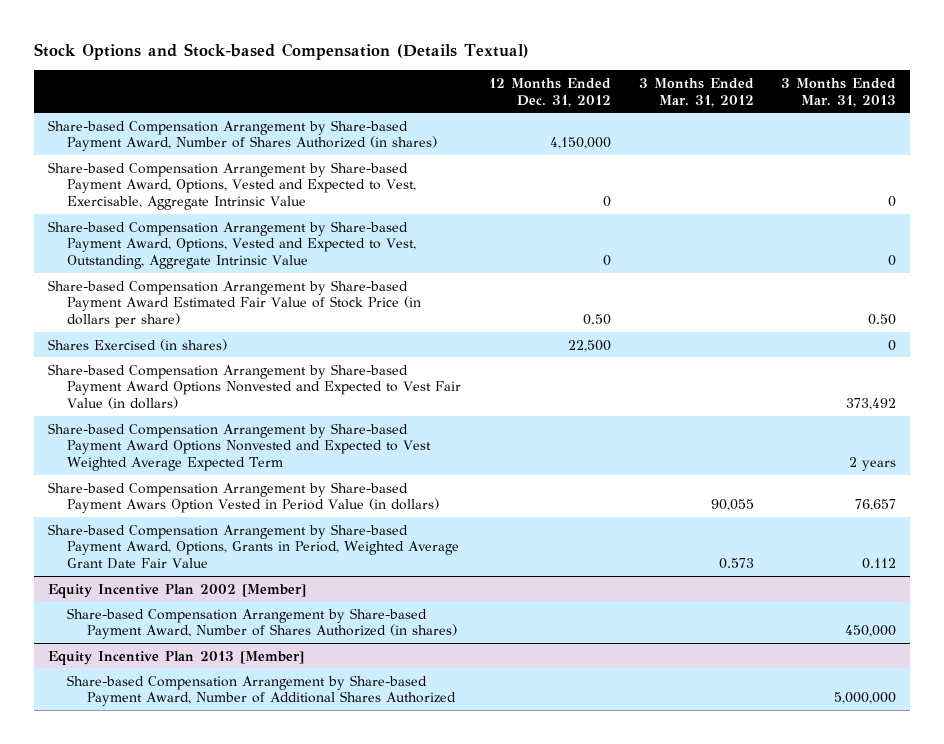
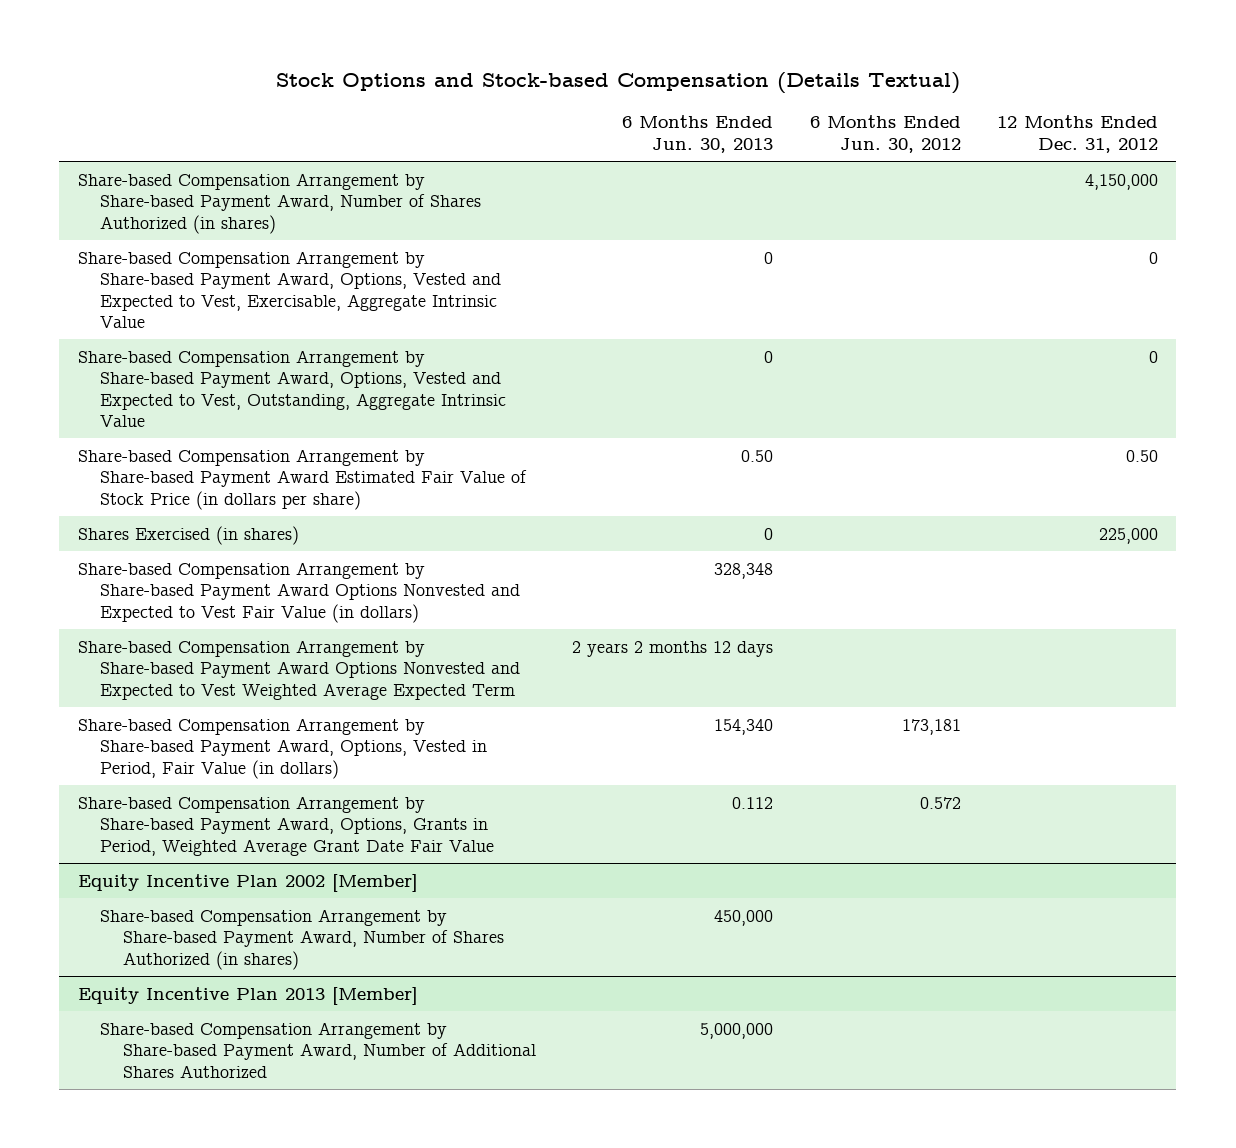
[638,78,754,107] 3 Months Ended Mar. 31, 2012 -> none
[781,78,897,107] 3 Months Ended Mar. 31, 2013 -> none
none -> [622,115,774,153] 6 Months Ended Jun. 30, 2013
none -> [809,115,961,153] 6 Months Ended Jun. 30, 2012
[567,339,611,352] 22,500 -> [1098,527,1158,544] 225,000
[48,481,440,514] Share-based Compensation Arrangement by Share-based Payment Awars Option Vested in Period Value (in dollars) -> [77,717,488,779] Share-based Compensation Arrangement by Share-based Payment Award, Options, Vested in Period, Fair Value (in dollars)

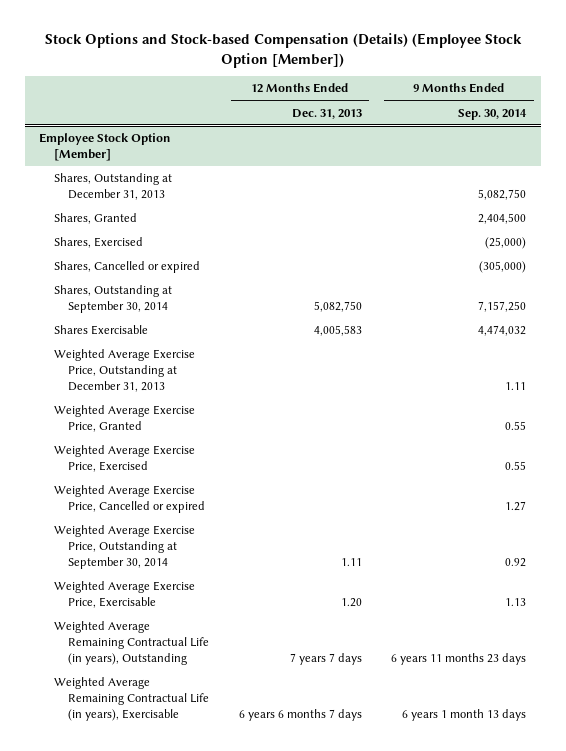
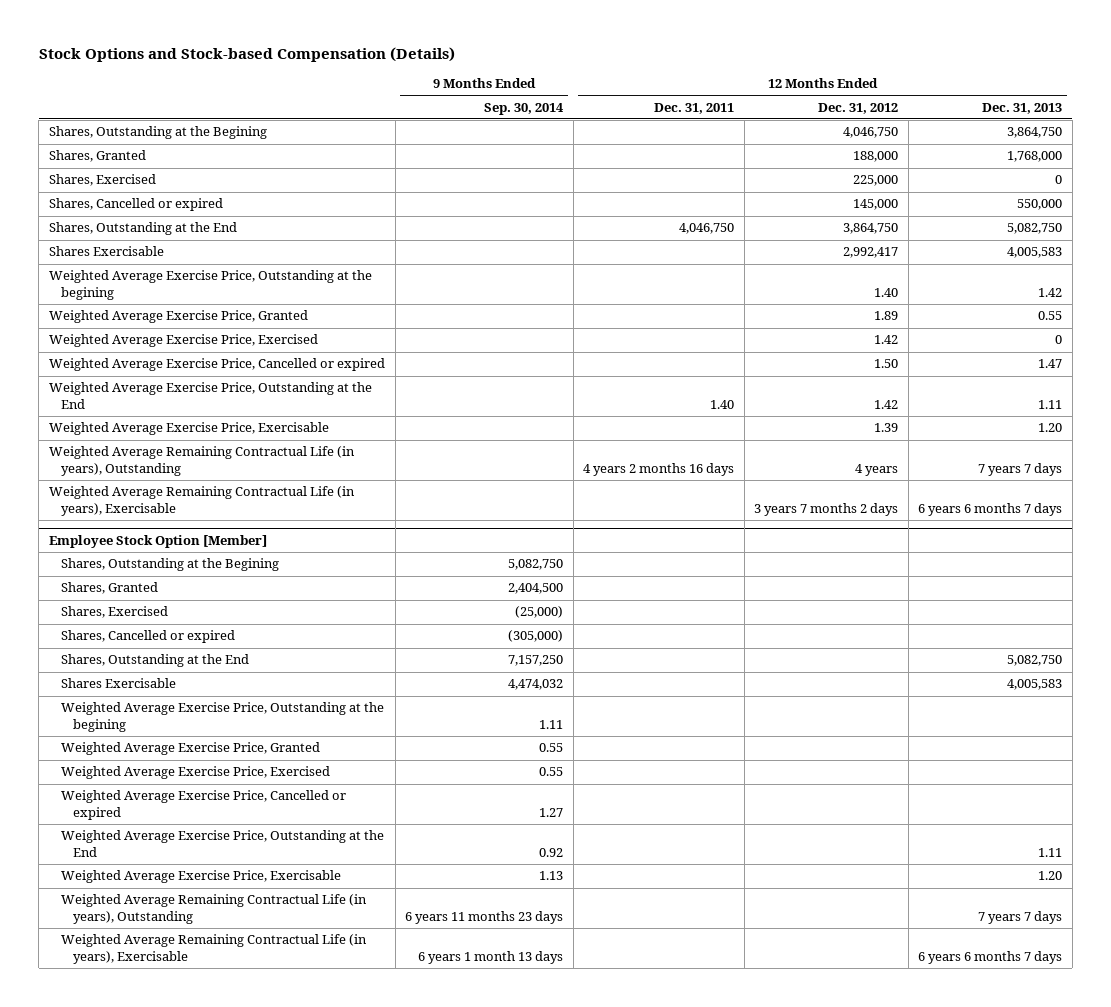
[44,33,522,68] Stock Options and Stock-based Compensation (Details) (Employee Stock Option [Member]) -> [38,46,455,62] Stock Options and Stock-based Compensation (Details)
none -> [654,102,735,114] Dec. 31, 2011
none -> [818,102,899,114] Dec. 31, 2012
none -> [49,126,268,140] Shares, Outstanding at the Begining
none -> [49,150,147,163] Shares, Granted
none -> [49,174,157,187] Shares, Exercised
none -> [49,198,224,212] Shares, Cancelled or expired
none -> [49,222,238,236] Shares, Outstanding at the End
none -> [49,246,165,257] Shares Exercisable
none -> [49,270,373,300] Weighted Average Exercise Price, Outstanding at the begining
none -> [49,310,309,324] Weighted Average Exercise Price, Granted
none -> [49,334,319,348] Weighted Average Exercise Price, Exercised
none -> [49,358,386,372] Weighted Average Exercise Price, Cancelled or expired
none -> [49,382,373,409] Weighted Average Exercise Price, Outstanding at the End
none -> [49,422,330,436] Weighted Average Exercise Price, Exercisable
none -> [49,446,356,476] Weighted Average Remaining Contractual Life (in years), Outstanding
none -> [49,486,356,516] Weighted Average Remaining Contractual Life (in years), Exercisable
[53,173,172,201] Shares, Outstanding at December 31, 2013 -> [60,558,279,572] Shares, Outstanding at the Begining
[53,285,172,314] Shares, Outstanding at September 30, 2014 -> [60,654,249,668] Shares, Outstanding at the End
[53,349,195,393] Weighted Average Exercise Price, Outstanding at December 31, 2013 -> [60,702,384,732] Weighted Average Exercise Price, Outstanding at the begining
[53,525,195,570] Weighted Average Exercise Price, Outstanding at September 30, 2014 -> [60,830,384,857] Weighted Average Exercise Price, Outstanding at the End

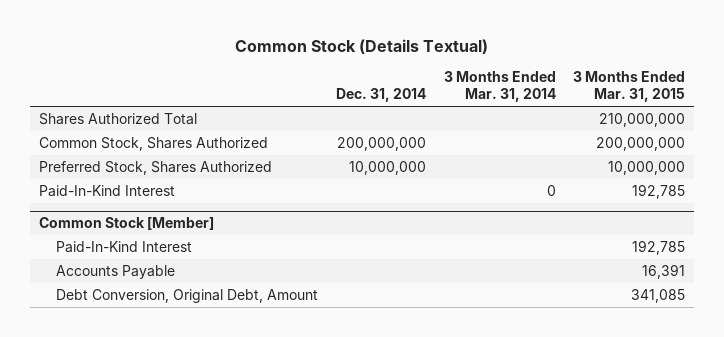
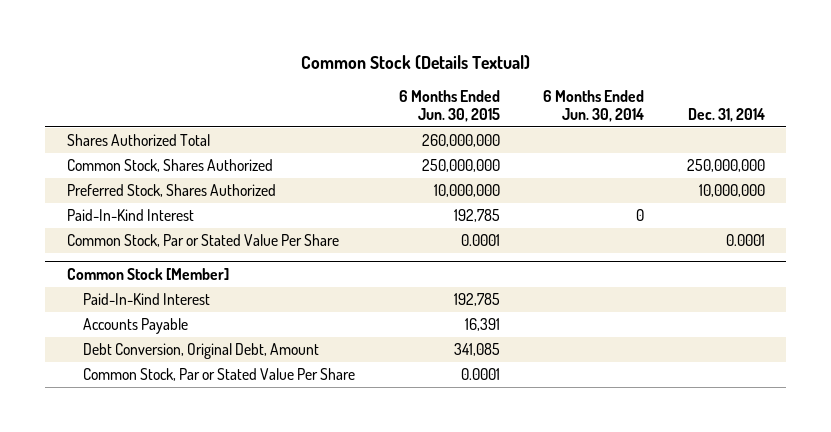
[443,71,556,103] 3 Months Ended Mar. 31, 2014 -> none
[573,71,686,103] 3 Months Ended Mar. 31, 2015 -> none
none -> [398,90,500,122] 6 Months Ended Jun. 30, 2015
none -> [542,90,644,122] 6 Months Ended Jun. 30, 2014
[336,136,426,151] 200,000,000 -> [686,159,765,173] 250,000,000
none -> [66,234,339,248] Common Stock, Par or Stated Value Per Share
none -> [83,368,356,382] Common Stock, Par or Stated Value Per Share

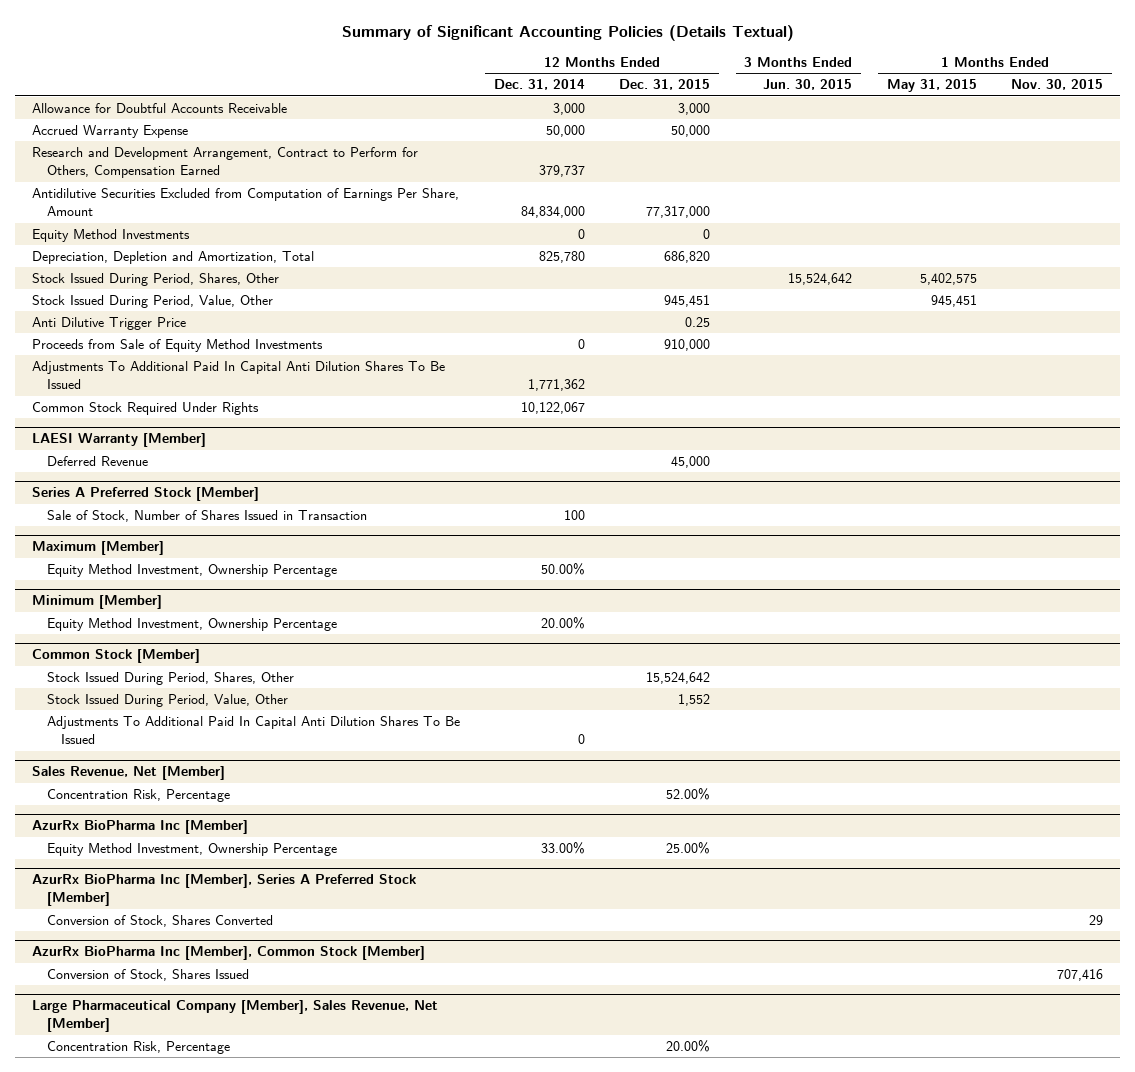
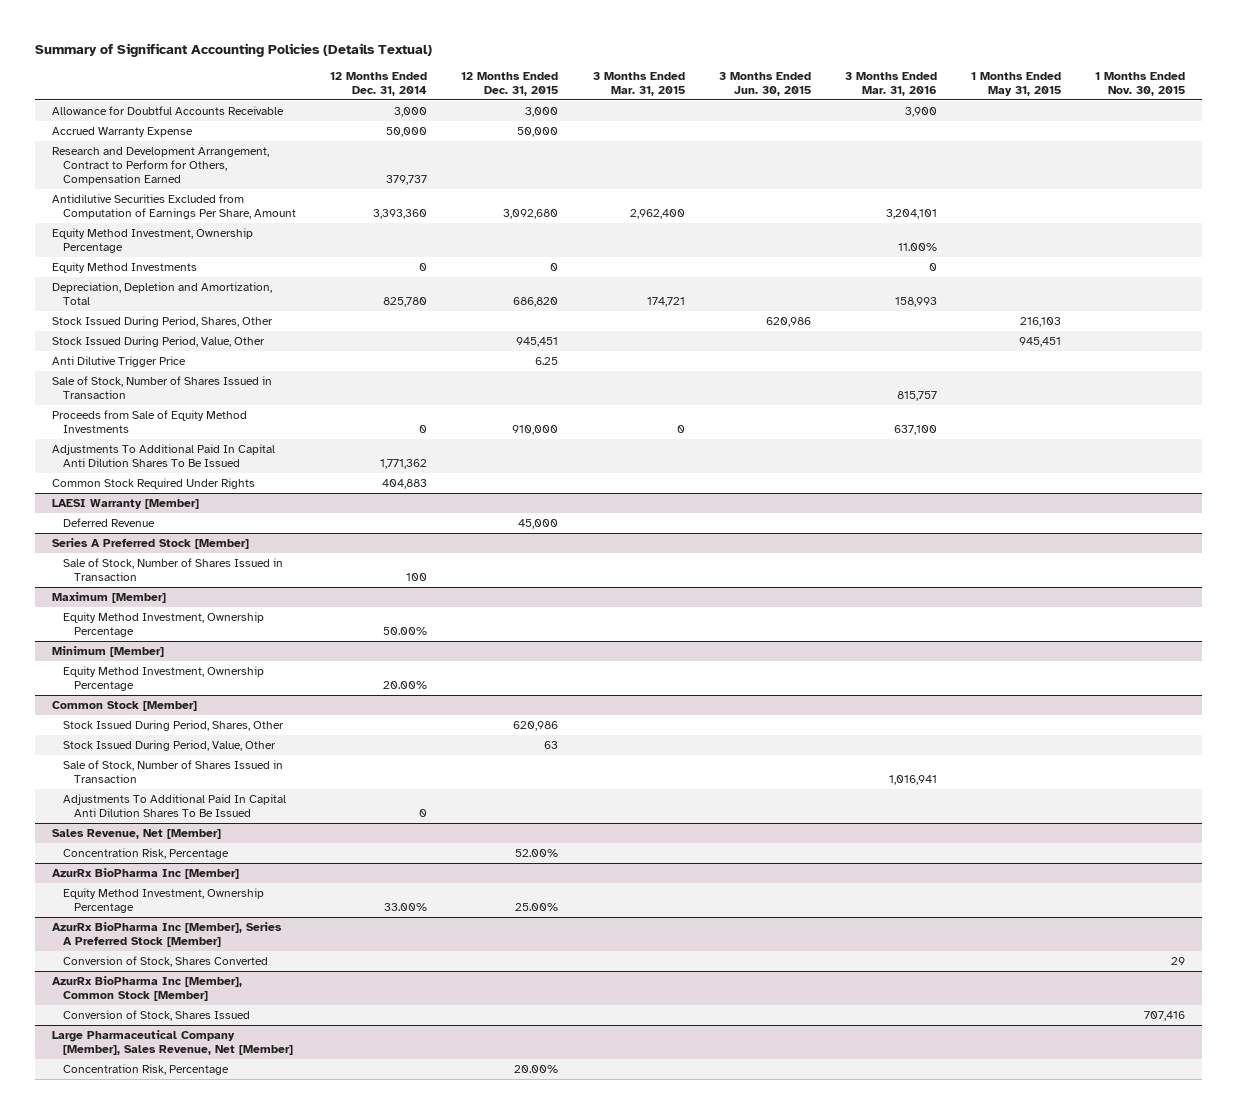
none -> [592,71,685,96] 3 Months Ended Mar. 31, 2015
none -> [844,71,937,96] 3 Months Ended Mar. 31, 2016
[520,206,585,219] 84,834,000 -> [373,209,428,220] 3,393,360
[646,206,711,219] 77,317,000 -> [503,209,559,220] 3,092,680
none -> [52,228,254,254] Equity Method Investment, Ownership Percentage
[788,273,853,286] 15,524,642 -> [765,317,811,328] 620,986
[919,273,977,286] 5,402,575 -> [1020,317,1062,328] 216,103
[685,317,711,328] 0.25 -> [535,357,559,366] 6.25
none -> [52,376,273,400] Sale of Stock, Number of Shares Issued in Transaction
[520,402,585,415] 10,122,067 -> [382,479,428,490] 404,883
[646,672,711,685] 15,524,642 -> [513,721,559,732] 620,986
[678,694,711,707] 1,552 -> [544,741,559,750] 63
none -> [63,760,284,784] Sale of Stock, Number of Shares Issued in Transaction

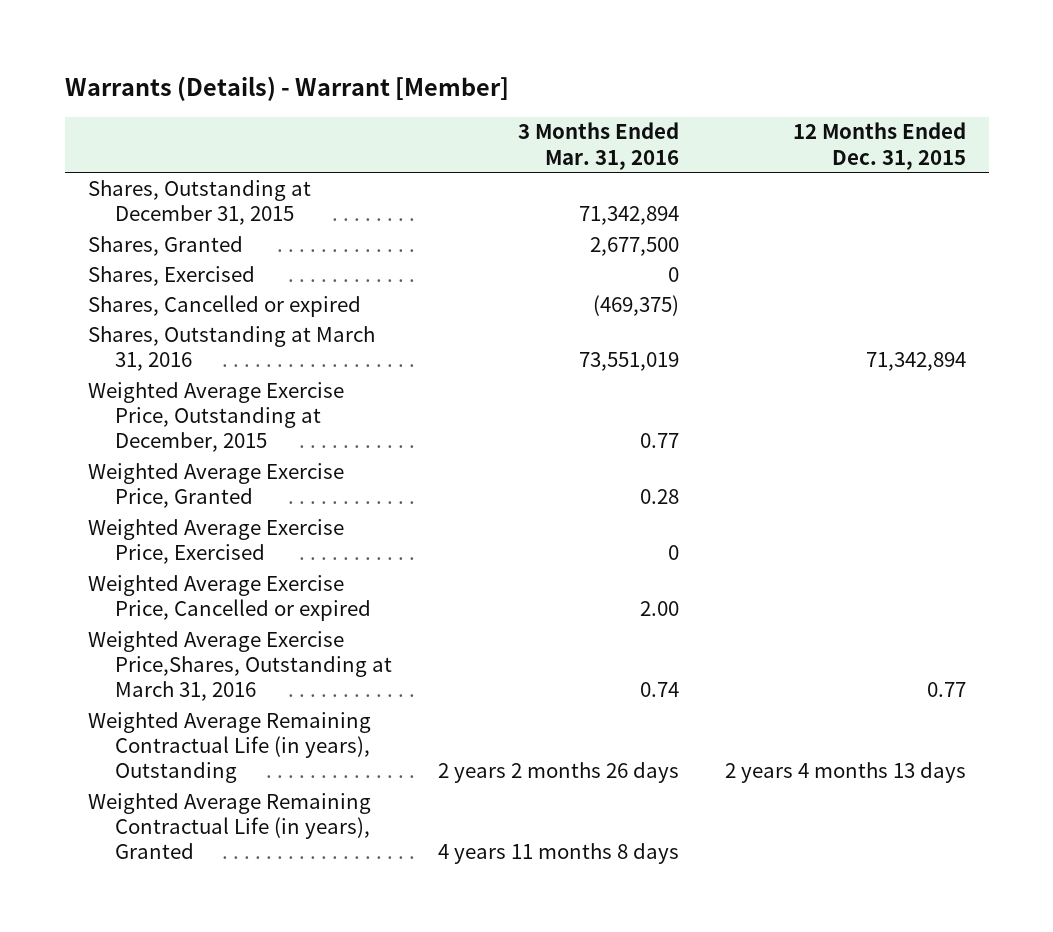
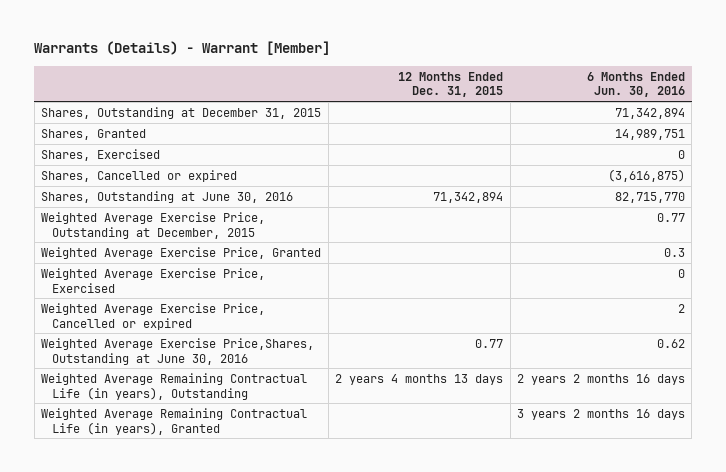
[518,122,680,170] 3 Months Ended Mar. 31, 2016 -> none
none -> [587,71,686,98] 6 Months Ended Jun. 30, 2016
[87,325,375,371] Shares, Outstanding at March 31, 2016 -> [41,190,294,203] Shares, Outstanding at June 30, 2016
[87,630,393,702] Weighted Average Exercise Price,Shares, Outstanding at March 31, 2016 -> [41,337,315,365] Weighted Average Exercise Price,Shares, Outstanding at June 30, 2016

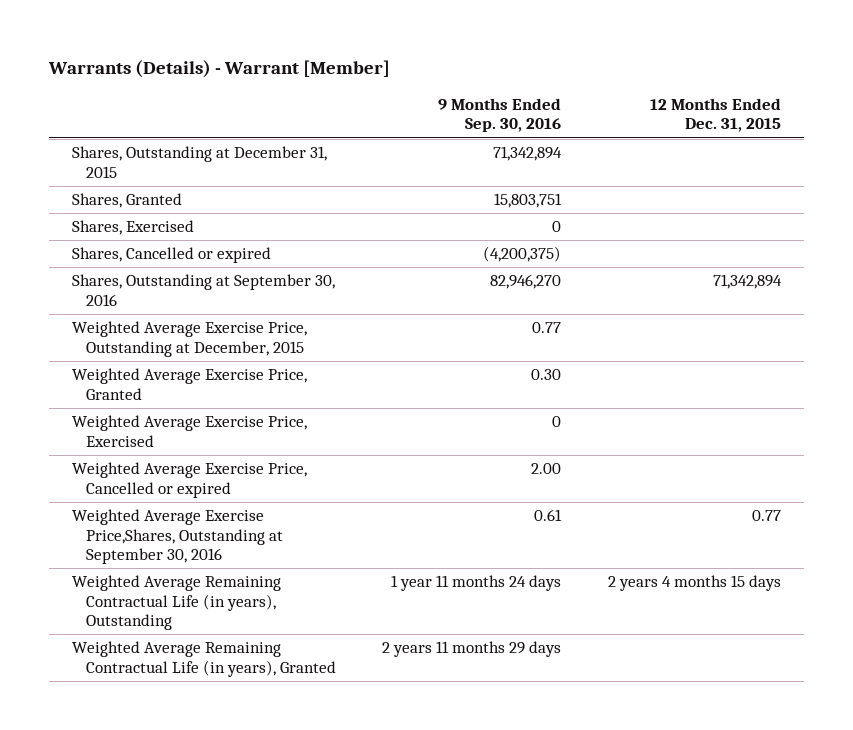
[587,71,686,98] 6 Months Ended Jun. 30, 2016 -> none
none -> [438,98,562,133] 9 Months Ended Sep. 30, 2016
[41,190,294,203] Shares, Outstanding at June 30, 2016 -> [72,274,336,306] Shares, Outstanding at September 30, 2016
[41,337,315,365] Weighted Average Exercise Price,Shares, Outstanding at June 30, 2016 -> [72,509,284,565] Weighted Average Exercise Price,Shares, Outstanding at September 30, 2016
[335,373,504,385] 2 years 4 months 13 days -> [607,575,781,592] 2 years 4 months 15 days

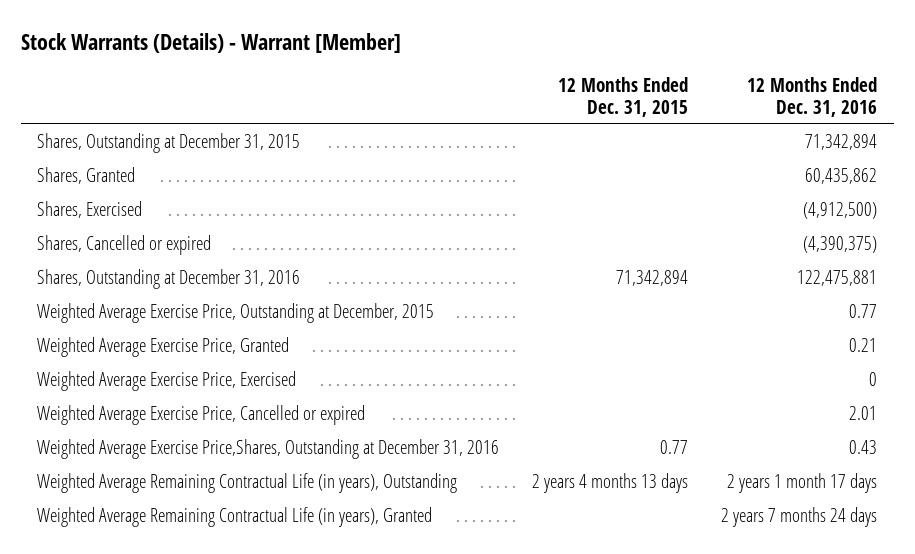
[48,60,391,79] Warrants (Details) - Warrant [Member] -> [20,33,401,54] Stock Warrants (Details) - Warrant [Member]
[438,98,562,133] 9 Months Ended Sep. 30, 2016 -> none
none -> [747,77,878,117] 12 Months Ended Dec. 31, 2016
[72,274,336,306] Shares, Outstanding at September 30, 2016 -> [37,269,301,290] Shares, Outstanding at December 31, 2016
[72,509,284,565] Weighted Average Exercise Price,Shares, Outstanding at September 30, 2016 -> [37,439,500,460] Weighted Average Exercise Price,Shares, Outstanding at December 31, 2016
[607,575,781,592] 2 years 4 months 15 days -> [532,473,689,494] 2 years 4 months 13 days

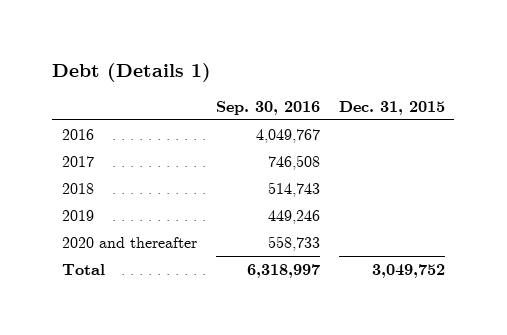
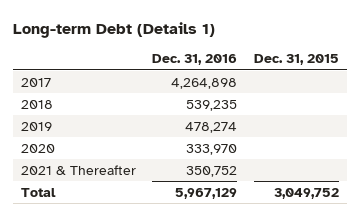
[52,63,212,83] Debt (Details 1) -> [12,22,215,39] Long-term Debt (Details 1)
[215,100,320,115] Sep. 30, 2016 -> none
none -> [152,54,238,66] Dec. 31, 2016
[61,128,94,140] 2016 -> none
none -> [21,143,56,153] 2020
[61,236,197,248] 2020 and thereafter -> [21,164,137,175] 2021 & Thereafter

